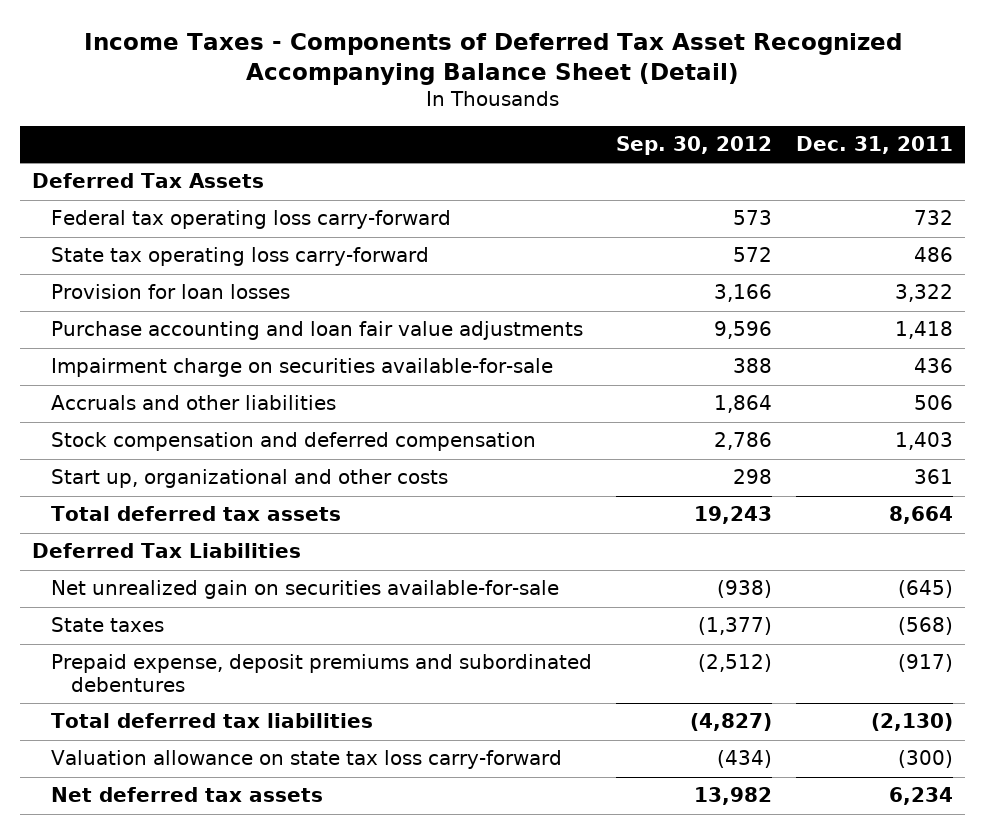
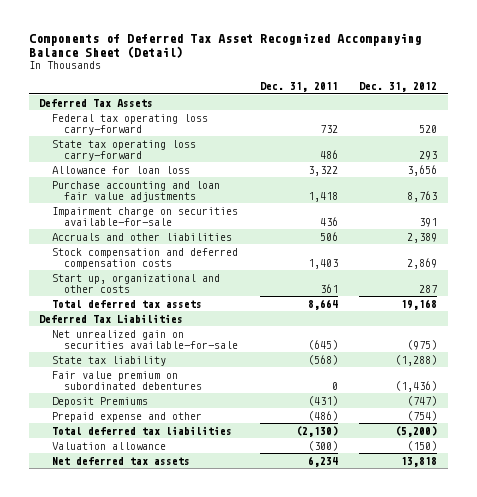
[83,33,902,86] Income Taxes - Components of Deferred Tax Asset Recognized Accompanying Balance Sheet (Detail) -> [28,32,421,59] Components of Deferred Tax Asset Recognized Accompanying Balance Sheet (Detail)
[616,136,773,156] Sep. 30, 2012 -> none
none -> [359,82,438,93] Dec. 31, 2012
[51,284,291,300] Provision for loan losses -> [51,165,190,174] Allowance for loan loss
[51,432,537,452] Stock compensation and deferred compensation -> [51,247,238,270] Stock compensation and deferred compensation costs
[51,617,165,633] State taxes -> [51,355,166,366] State tax liability
none -> [51,370,203,391] Fair value premium on subordinated debentures
none -> [51,396,148,407] Deposit Premiums
[51,654,593,692] Prepaid expense, deposit premiums and subordinated debentures -> [51,411,202,422] Prepaid expense and other
[898,654,954,673] (917) -> [307,410,338,421] (486)
[51,750,563,770] Valuation allowance on state tax loss carry-forward -> [51,441,166,450] Valuation allowance

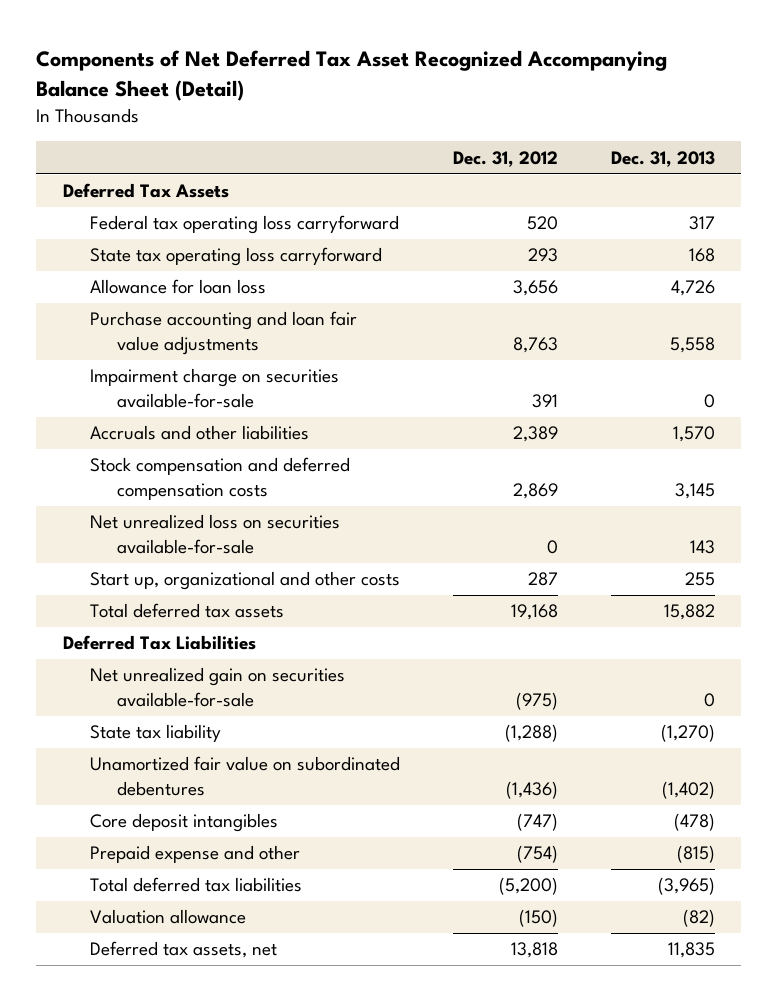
[28,32,421,59] Components of Deferred Tax Asset Recognized Accompanying Balance Sheet (Detail) -> [36,50,668,102] Components of Net Deferred Tax Asset Recognized Accompanying Balance Sheet (Detail)
[259,82,338,93] Dec. 31, 2011 -> none
none -> [610,150,715,167] Dec. 31, 2013
[51,113,208,136] Federal tax operating loss carry-forward -> [89,215,399,235] Federal tax operating loss carryforward
[51,139,196,162] State tax operating loss carry-forward -> [89,247,382,267] State tax operating loss carryforward
none -> [89,514,340,555] Net unrealized loss on securities available-for-sale
[51,370,203,391] Fair value premium on subordinated debentures -> [89,756,400,797] Unamortized fair value on subordinated debentures
[51,396,148,407] Deposit Premiums -> [89,813,278,833] Core deposit intangibles
[51,456,190,465] Net deferred tax assets -> [89,941,277,959] Deferred tax assets, net

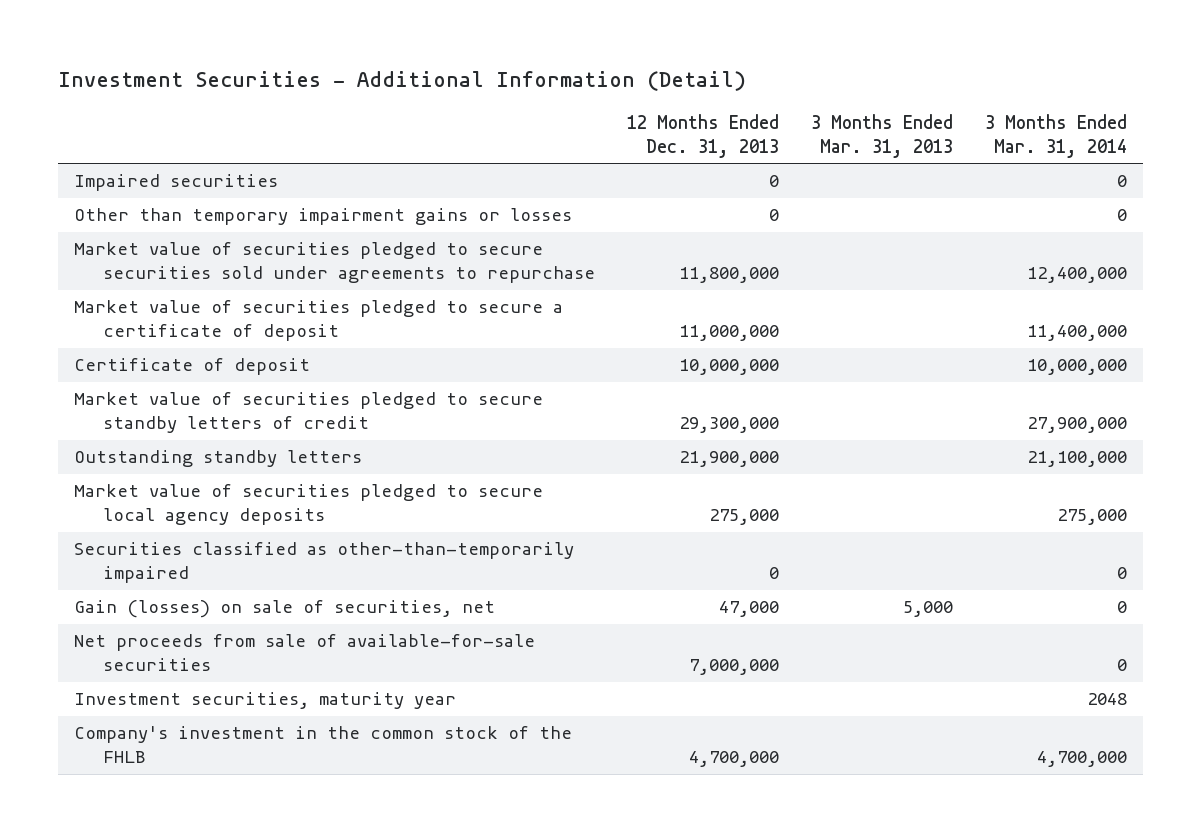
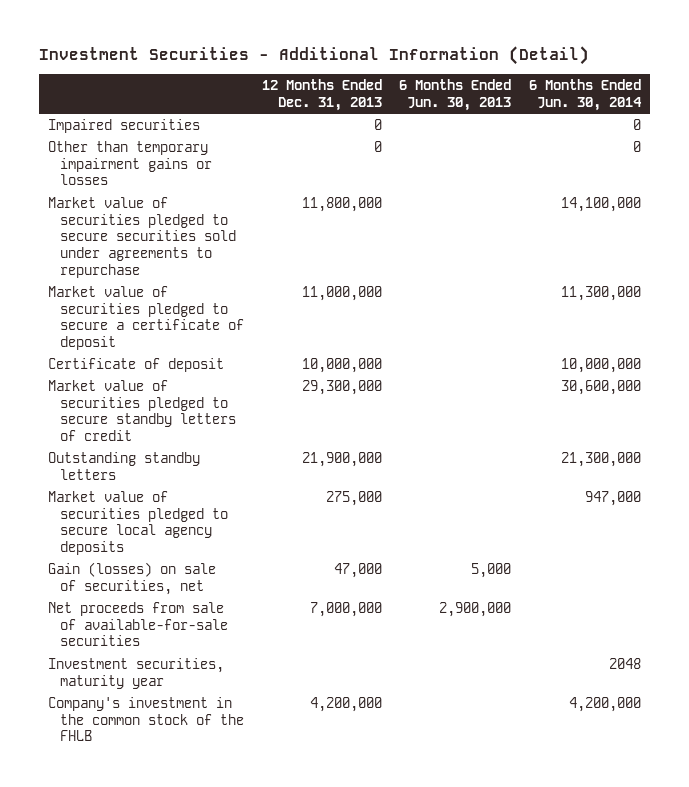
[810,113,953,158] 3 Months Ended Mar. 31, 2013 -> none
[984,113,1127,158] 3 Months Ended Mar. 31, 2014 -> none
none -> [399,79,512,111] 6 Months Ended Jun. 30, 2013
none -> [528,79,642,111] 6 Months Ended Jun. 30, 2014
[73,542,574,584] Securities classified as other-than-temporarily impaired -> none
[688,751,779,768] 4,700,000 -> [309,696,382,712] 4,200,000

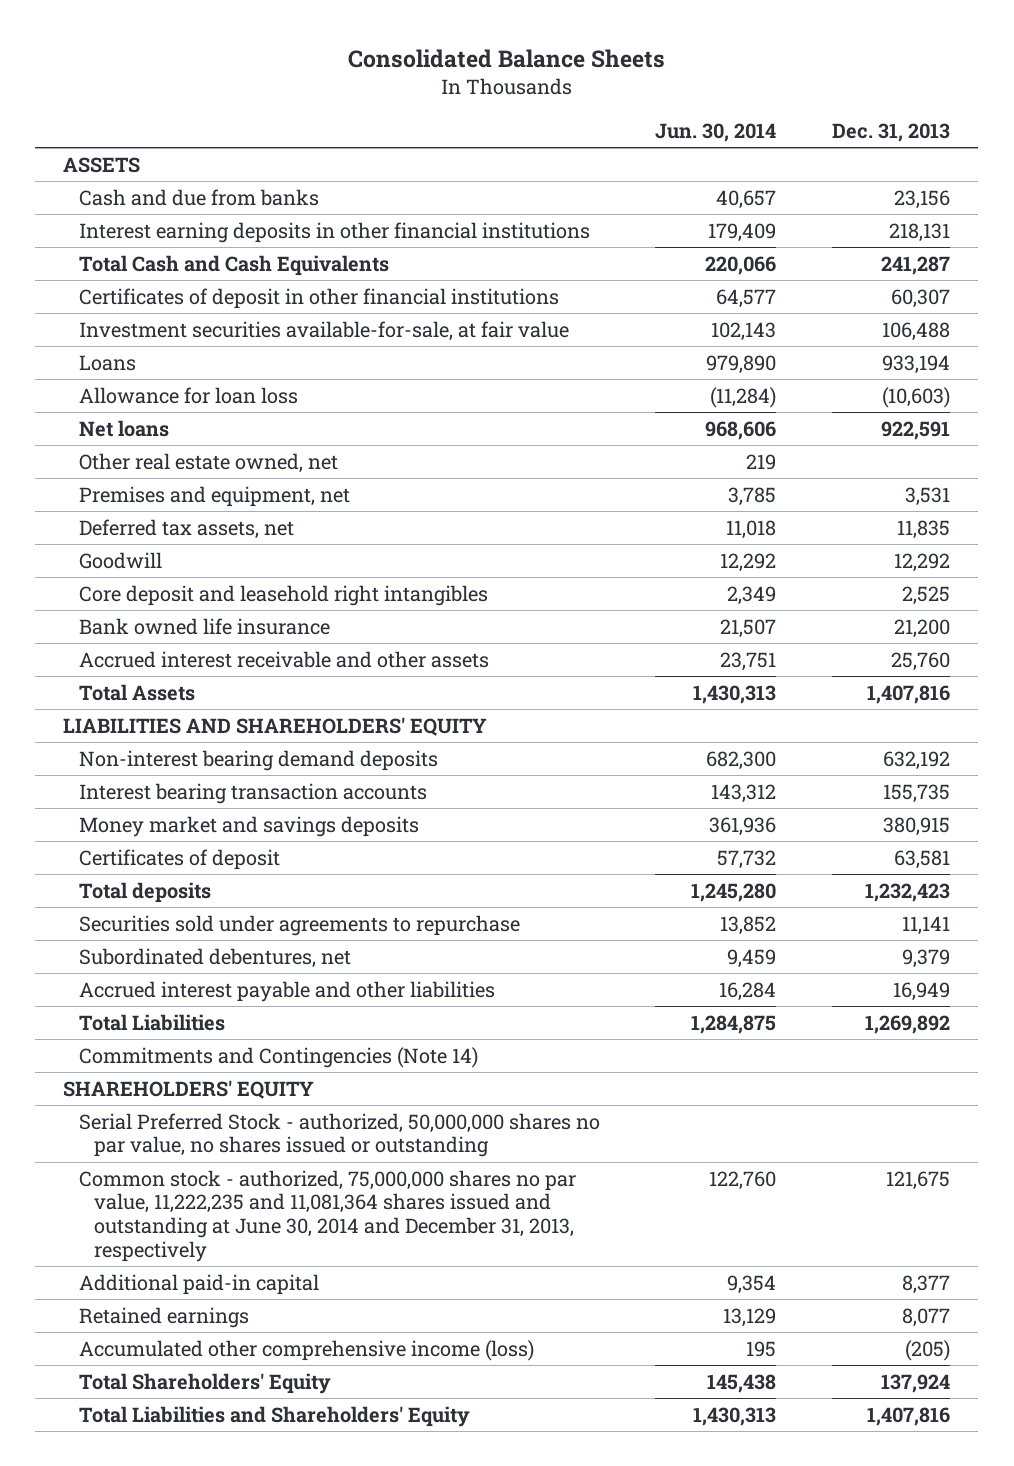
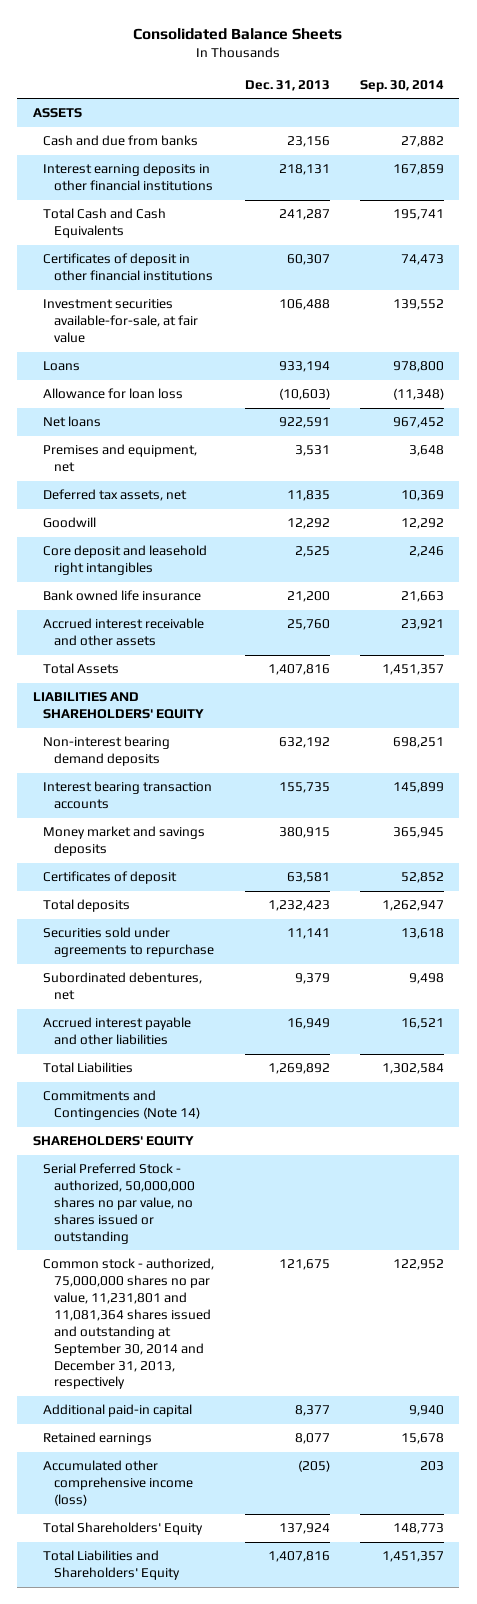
[655,122,777,142] Jun. 30, 2014 -> none
none -> [360,80,445,93] Sep. 30, 2014
[78,452,338,473] Other real estate owned, net -> none
[78,1169,576,1262] Common stock - authorized, 75,000,000 shares no par value, 11,222,235 and 11,081,364 shares issued and outstanding at June 30, 2014 and December 31, 2013, respectively -> [43,1258,215,1390] Common stock - authorized, 75,000,000 shares no par value, 11,231,801 and 11,081,364 shares issued and outstanding at September 30, 2014 and December 31, 2013, respectively

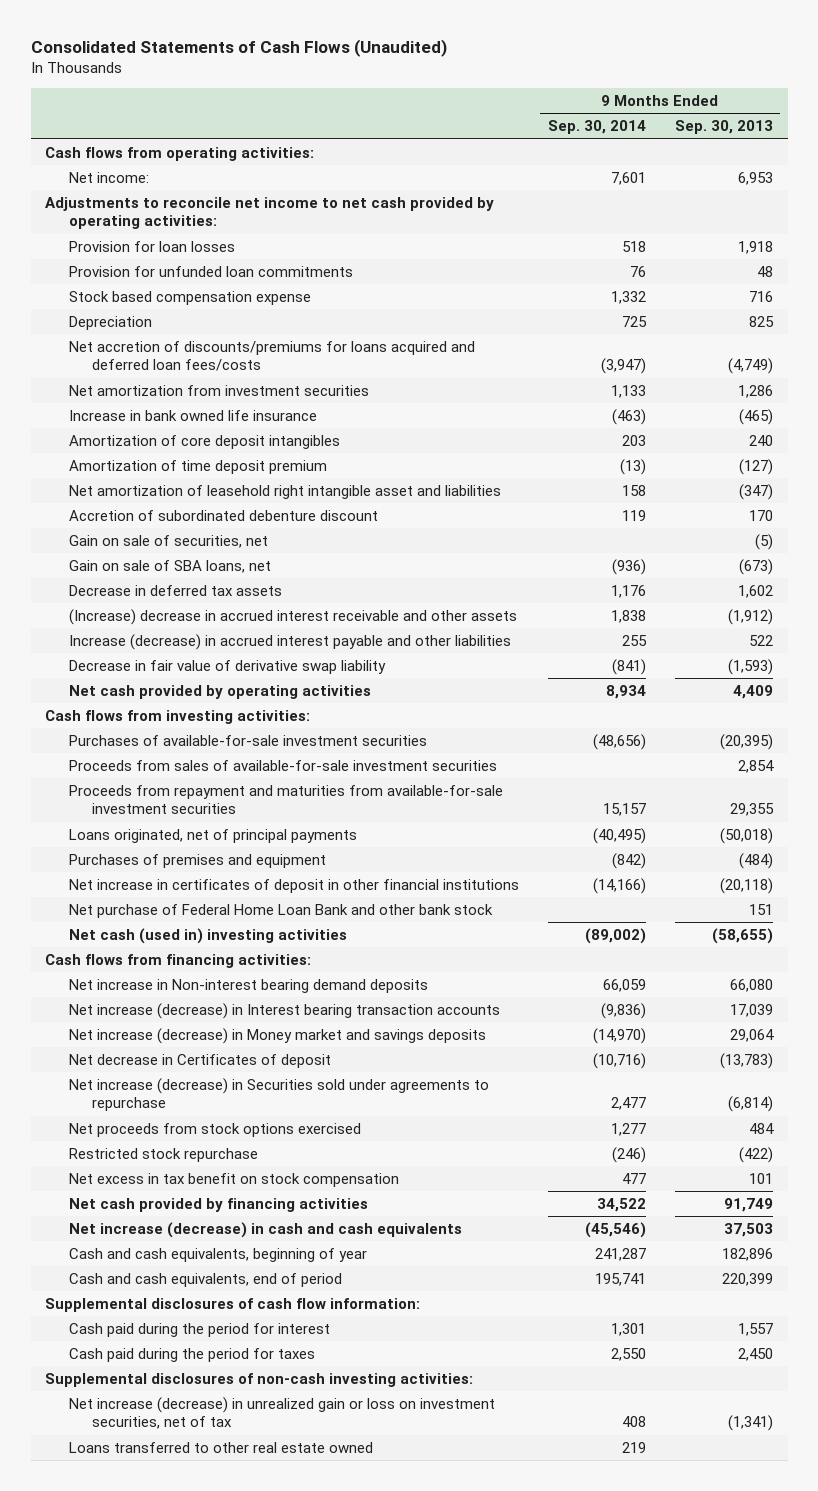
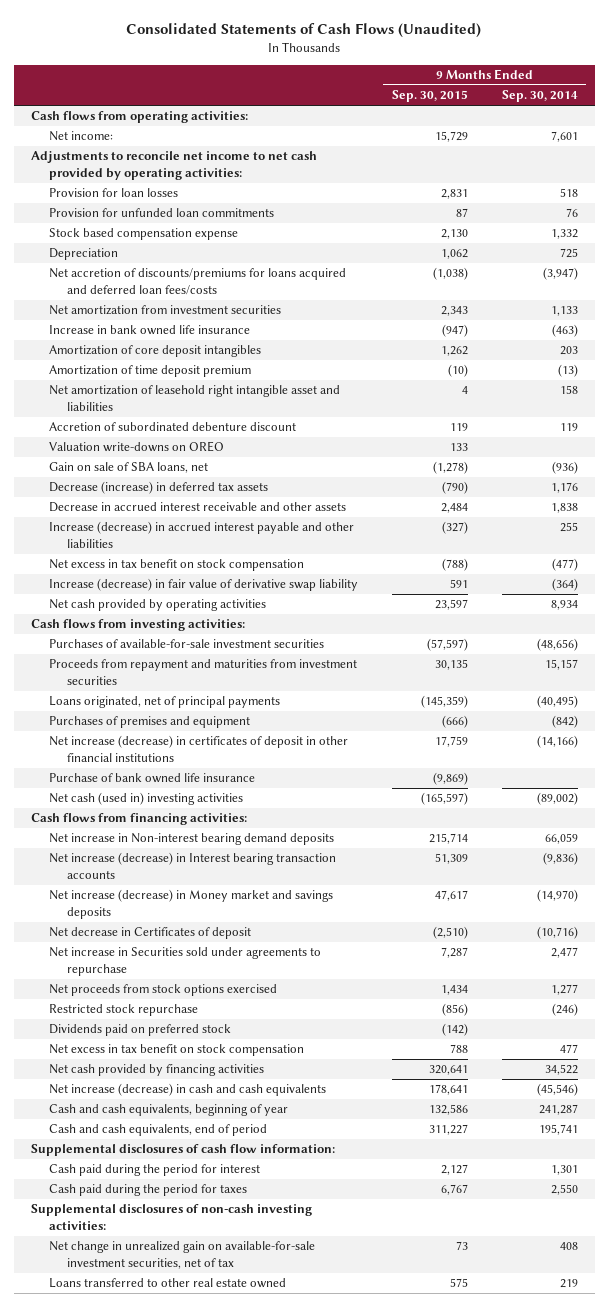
[674,120,773,135] Sep. 30, 2013 -> none
none -> [391,90,468,103] Sep. 30, 2015
[68,534,268,548] Gain on sale of securities, net -> none
none -> [48,441,224,453] Valuation write-downs on OREO
[68,584,282,596] Decrease in deferred tax assets -> [48,481,268,495] Decrease (increase) in deferred tax assets
[68,608,517,625] (Increase) decrease in accrued interest receivable and other assets -> [48,502,346,513] Decrease in accrued interest receivable and other assets
none -> [48,559,304,572] Net excess in tax benefit on stock compensation
[68,659,386,674] Decrease in fair value of derivative swap liability -> [48,578,358,592] Increase (decrease) in fair value of derivative swap liability
[611,658,646,675] (841) -> [551,578,578,592] (364)
[68,759,497,771] Proceeds from sales of available-for-sale investment securities -> none
[68,784,503,815] Proceeds from repayment and maturities from available-for-sale investment securities -> [48,659,357,685] Proceeds from repayment and maturities from investment securities
[68,903,493,918] Net purchase of Federal Home Loan Bank and other bank stock -> none
[68,878,519,893] Net increase in certificates of deposit in other financial institutions -> [48,735,348,762] Net increase (decrease) in certificates of deposit in other financial institutions
none -> [48,773,255,784] Purchase of bank owned life insurance
[68,1077,489,1112] Net increase (decrease) in Securities sold under agreements to repurchase -> [48,947,321,976] Net increase in Securities sold under agreements to repurchase
none -> [48,1024,231,1037] Dividends paid on preferred stock
[68,1396,495,1430] Net increase (decrease) in unrealized gain or loss on investment securities, net of tax -> [48,1241,315,1269] Net change in unrealized gain on available-for-sale investment securities, net of tax

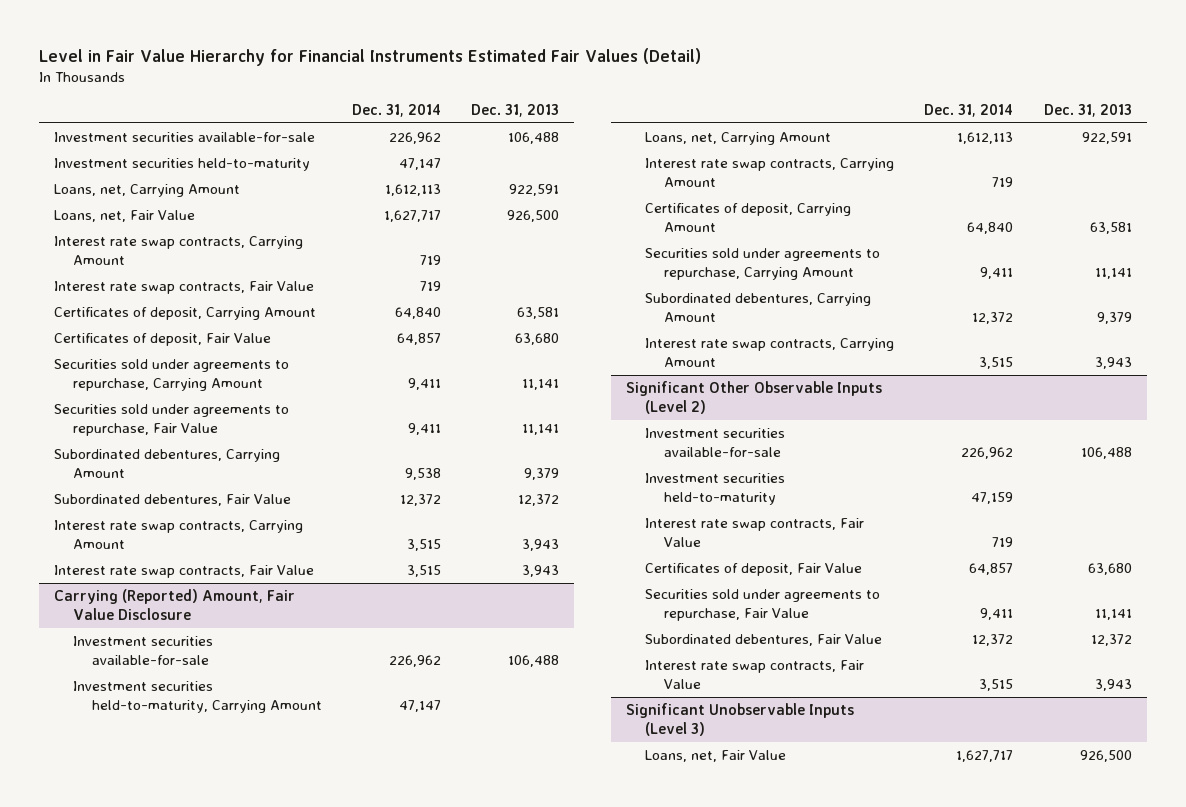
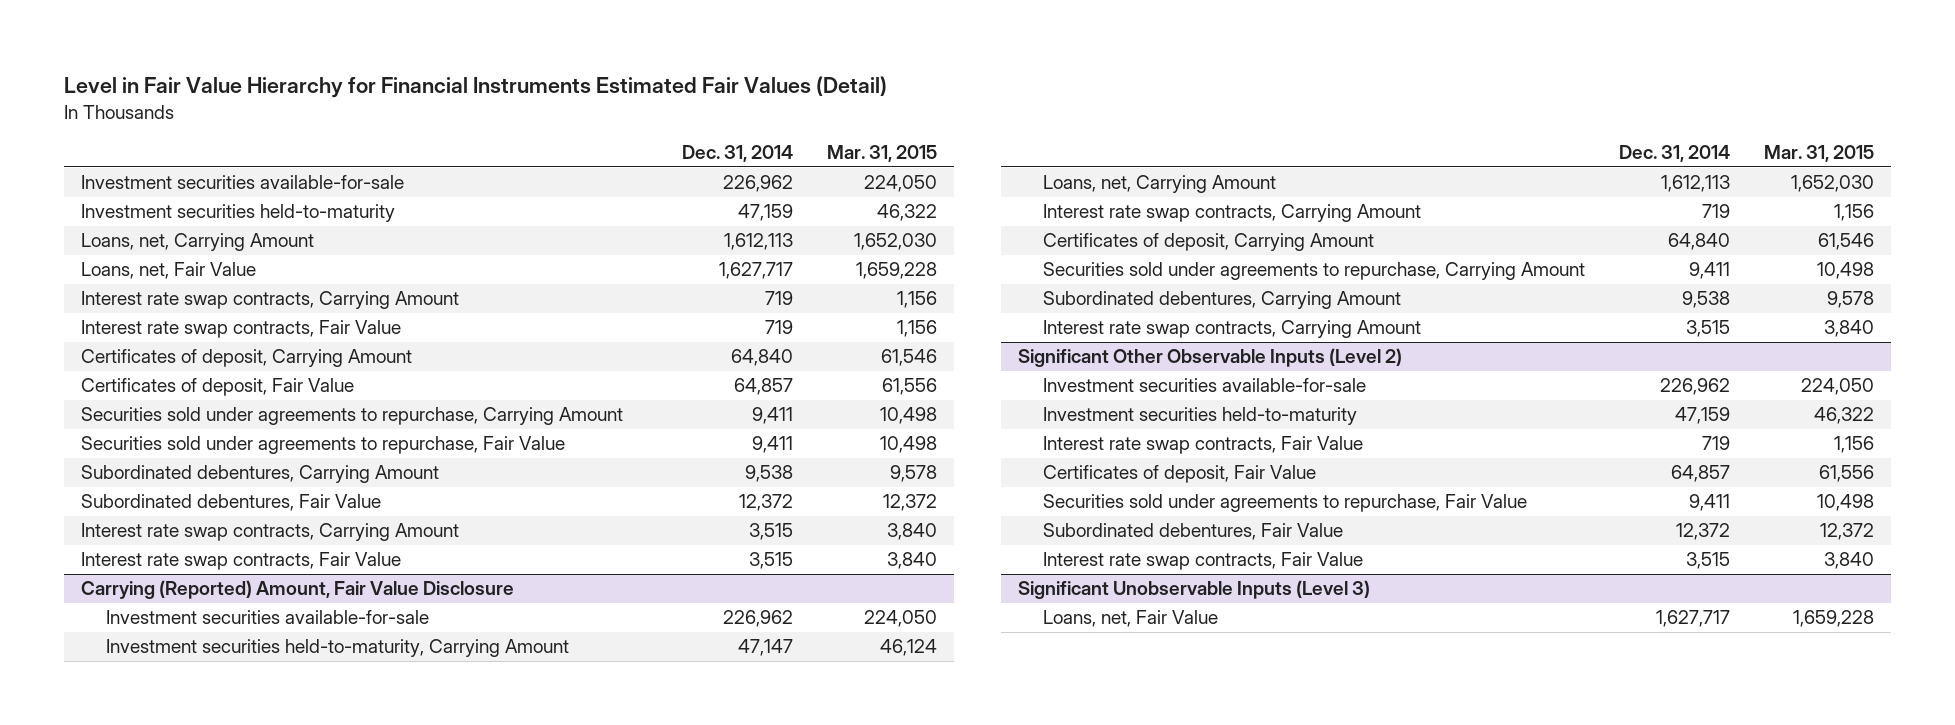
[471,103,560,117] Dec. 31, 2013 -> none
none -> [827,145,938,163] Mar. 31, 2015
[399,158,442,171] 47,147 -> [738,204,794,222] 47,159
[972,311,1014,324] 12,372 -> [1681,291,1730,309] 9,538

